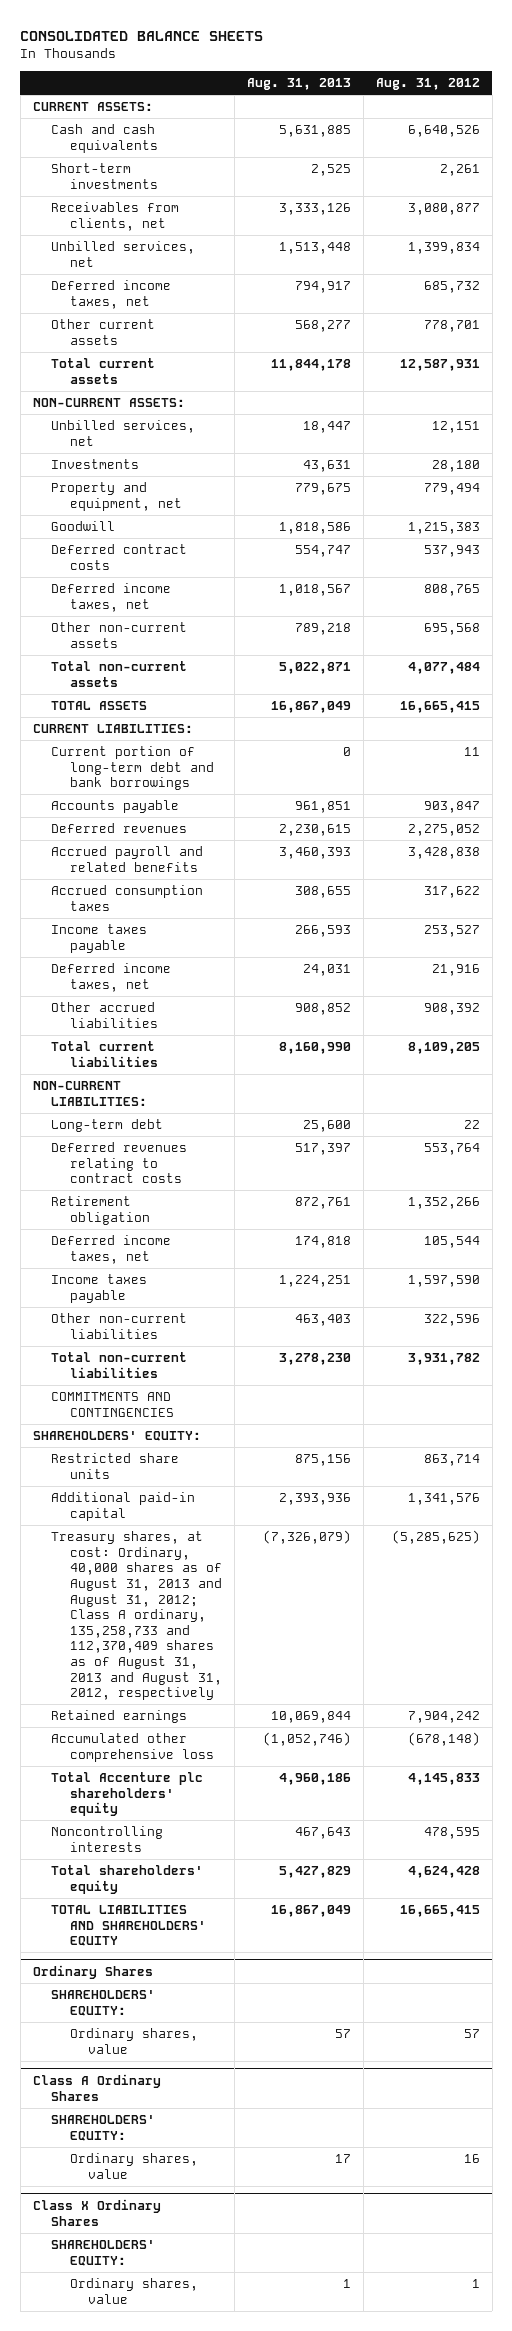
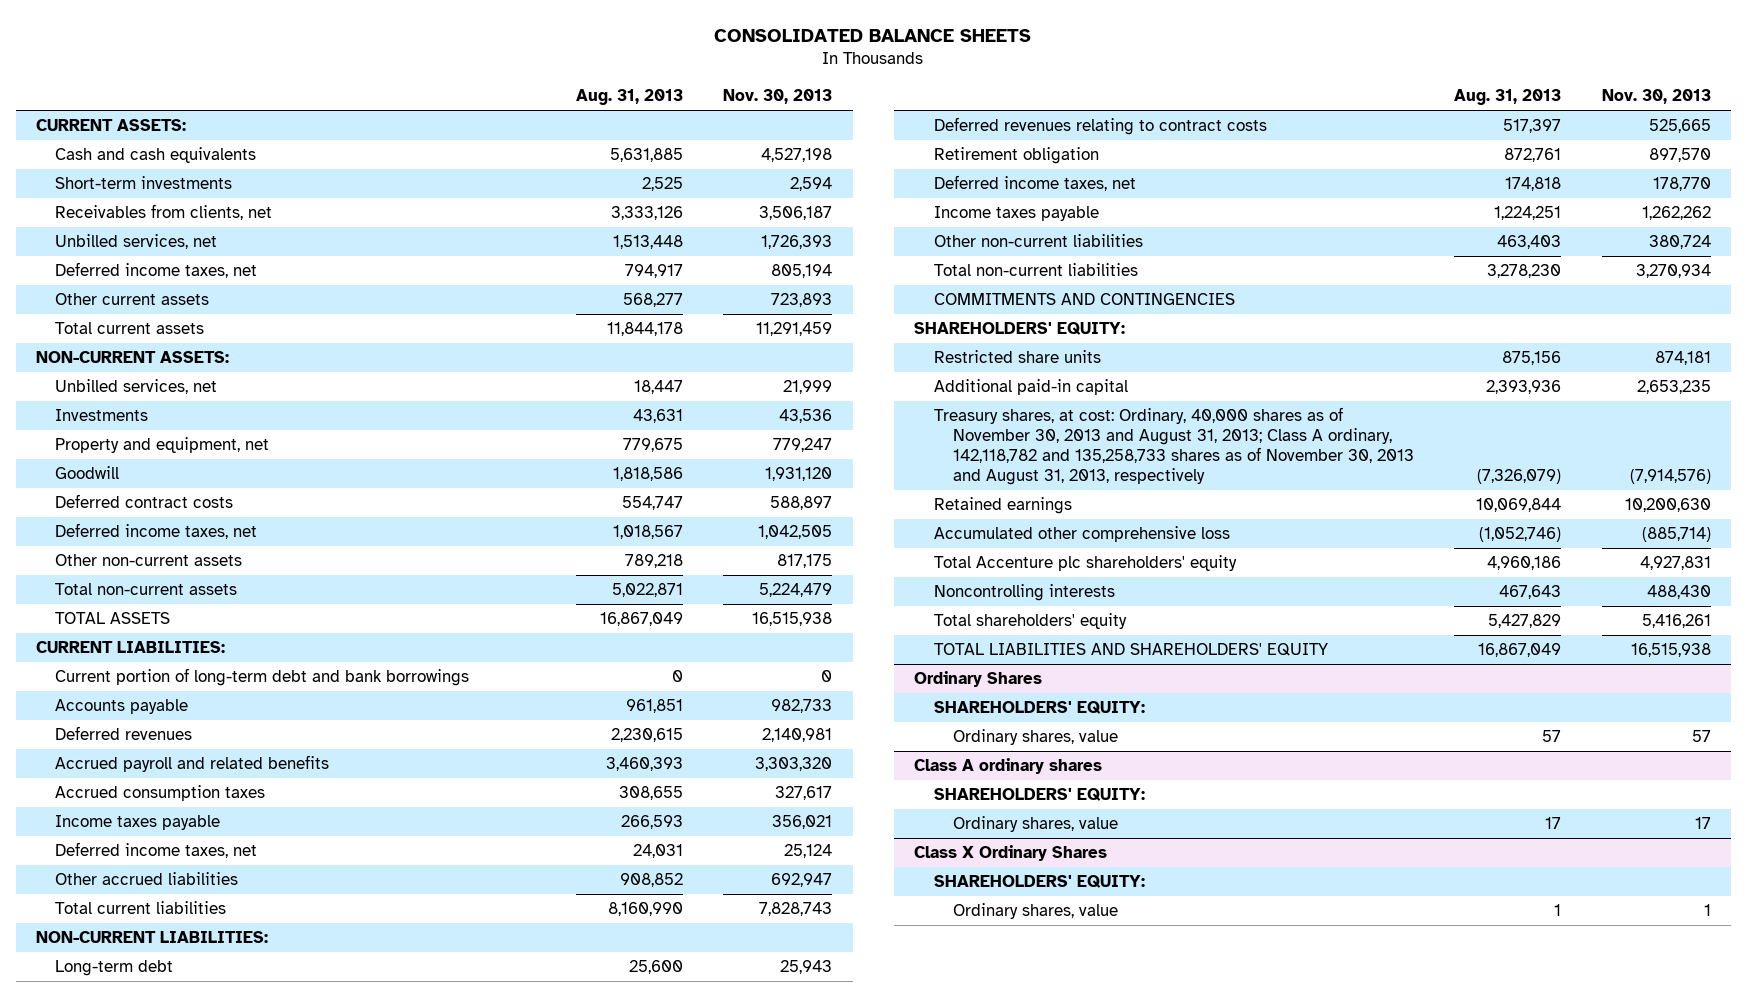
[375,78,480,91] Aug. 31, 2012 -> none
none -> [723,89,833,105] Nov. 30, 2013
[51,1531,222,1701] Treasury shares, at cost: Ordinary, 40,000 shares as of August 31, 2013 and August 31, 2012; Class A ordinary, 135,258,733 and 112,370,409 shares as of August 31, 2013 and August 31, 2012, respectively -> [933,407,1414,486] Treasury shares, at cost: Ordinary, 40,000 shares as of November 30, 2013 and August 31, 2013; Class A ordinary, 142,118,782 and 135,258,733 shares as of November 30, 2013 and August 31, 2013, respectively
[32,2073,161,2101] Class A Ordinary Shares -> [914,758,1103,775] Class A ordinary shares

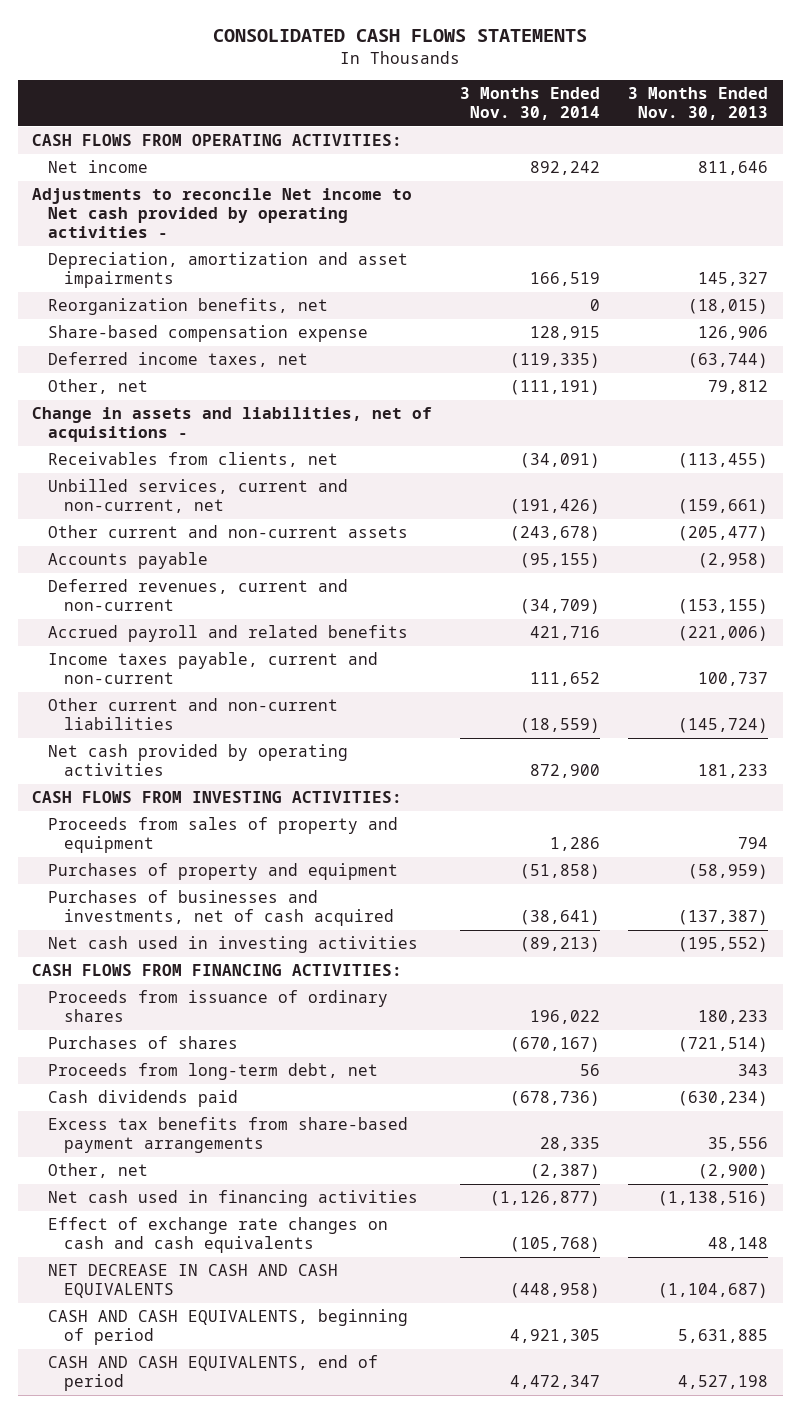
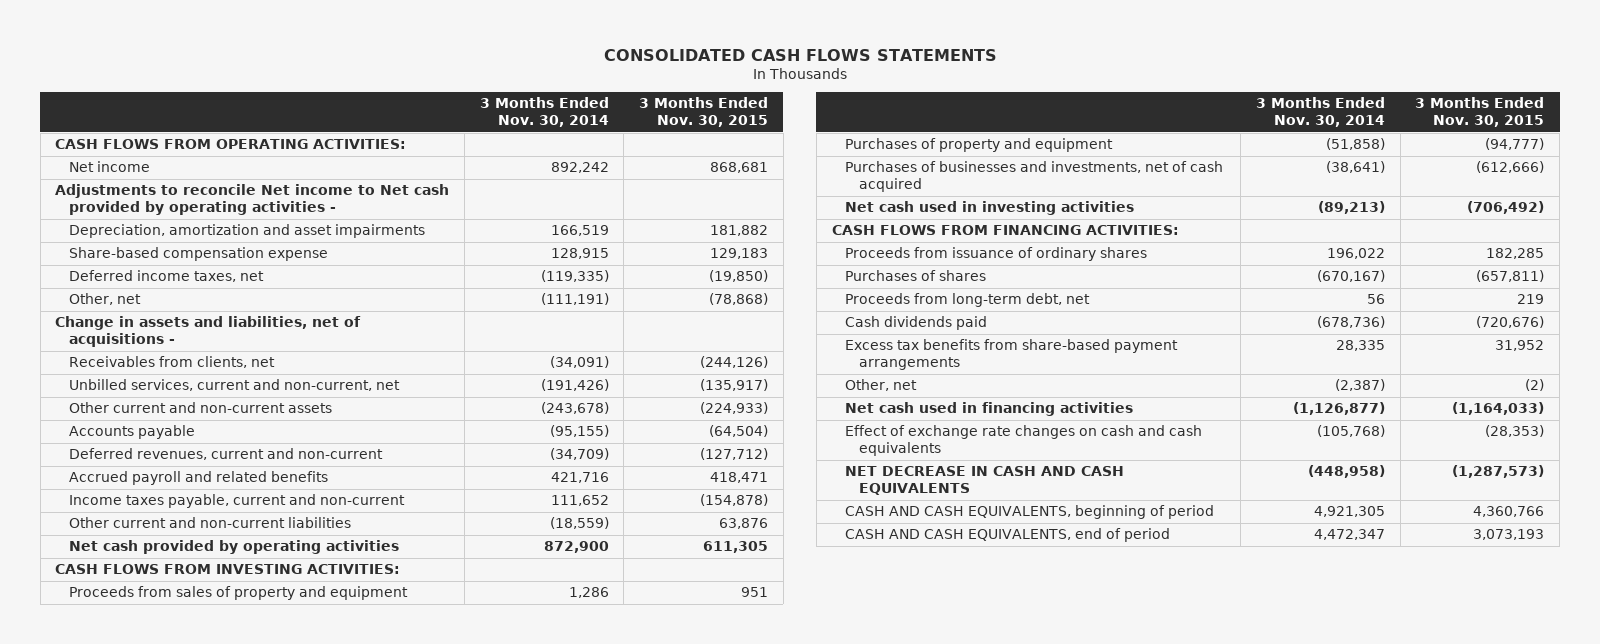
[628,87,769,120] 3 Months Ended Nov. 30, 2013 -> none
none -> [639,97,769,127] 3 Months Ended Nov. 30, 2015
[47,298,328,316] Reorganization benefits, net -> none

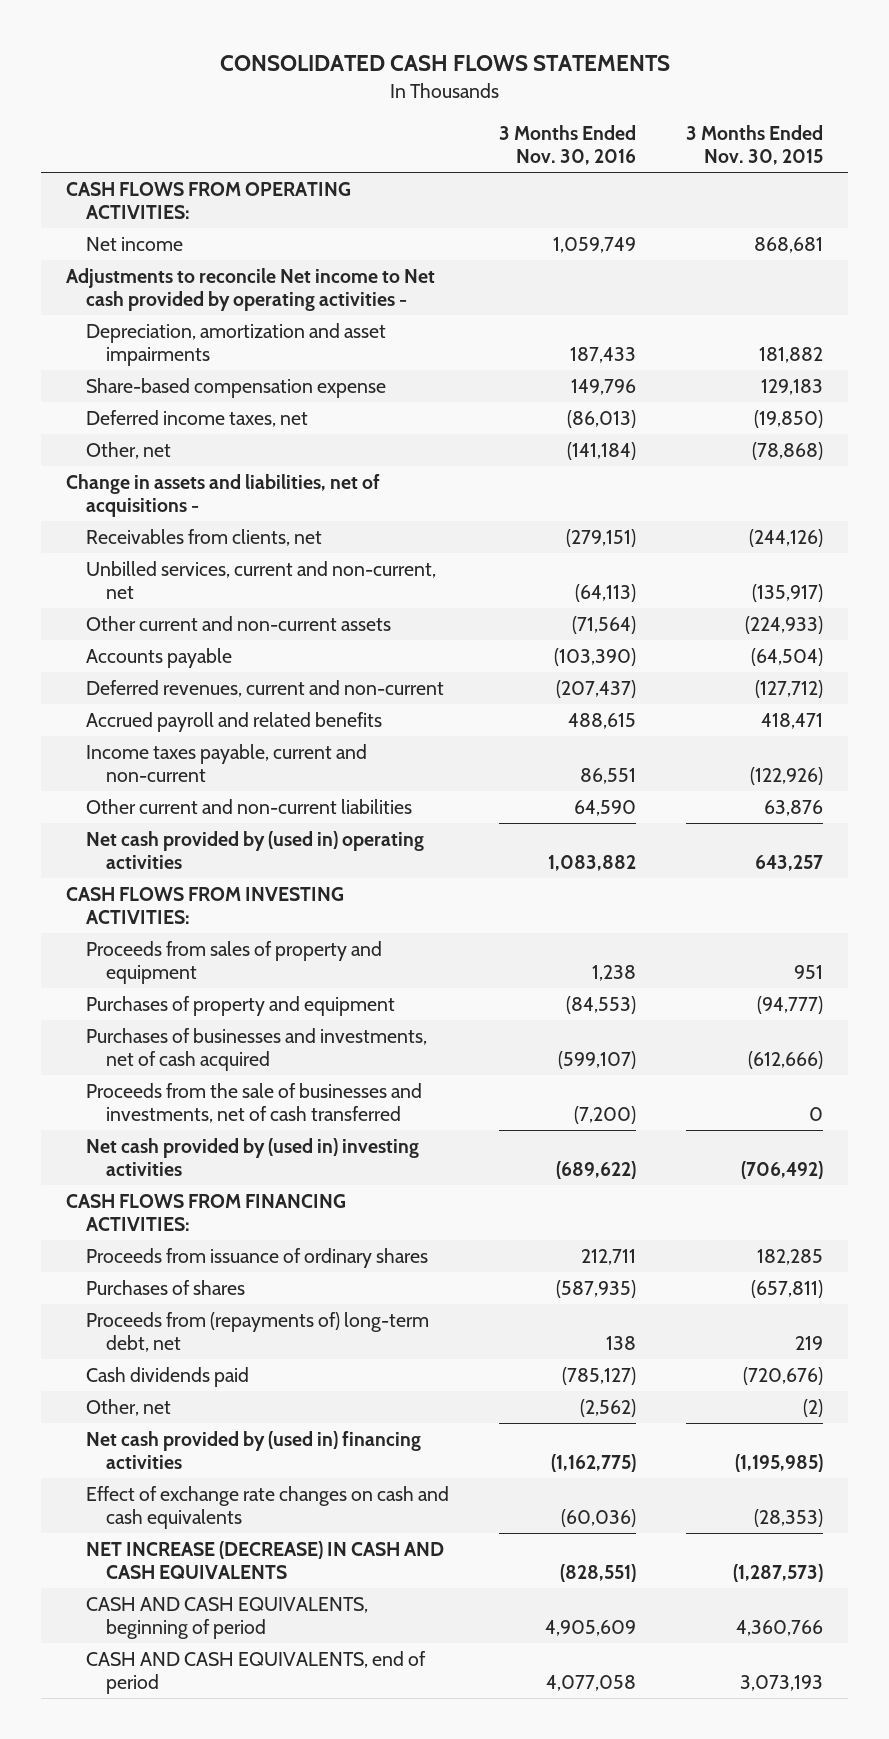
[479,97,609,127] 3 Months Ended Nov. 30, 2014 -> none
none -> [499,125,637,166] 3 Months Ended Nov. 30, 2016
[700,494,769,507] (154,878) -> [750,766,824,785] (122,926)
[68,540,399,555] Net cash provided by operating activities -> [86,830,425,869] Net cash provided by (used in) operating activities
[703,541,769,554] 611,305 -> [755,854,824,871] 643,257
none -> [86,1082,423,1123] Proceeds from the sale of businesses and investments, net of cash transferred
[845,201,1135,216] Net cash used in investing activities -> [86,1137,420,1176] Net cash provided by (used in) investing activities
[845,293,1091,308] Proceeds from long-term debt, net -> [86,1311,430,1352] Proceeds from (repayments of) long-term debt, net
[845,339,1179,370] Excess tax benefits from share-based payment arrangements -> none
[845,402,1134,417] Net cash used in financing activities -> [86,1430,422,1469] Net cash provided by (used in) financing activities
[1452,402,1545,416] (1,164,033) -> [735,1453,824,1472] (1,195,985)
[845,466,1125,495] NET DECREASE IN CASH AND CASH EQUIVALENTS -> [86,1540,445,1579] NET INCREASE (DECREASE) IN CASH AND CASH EQUIVALENTS

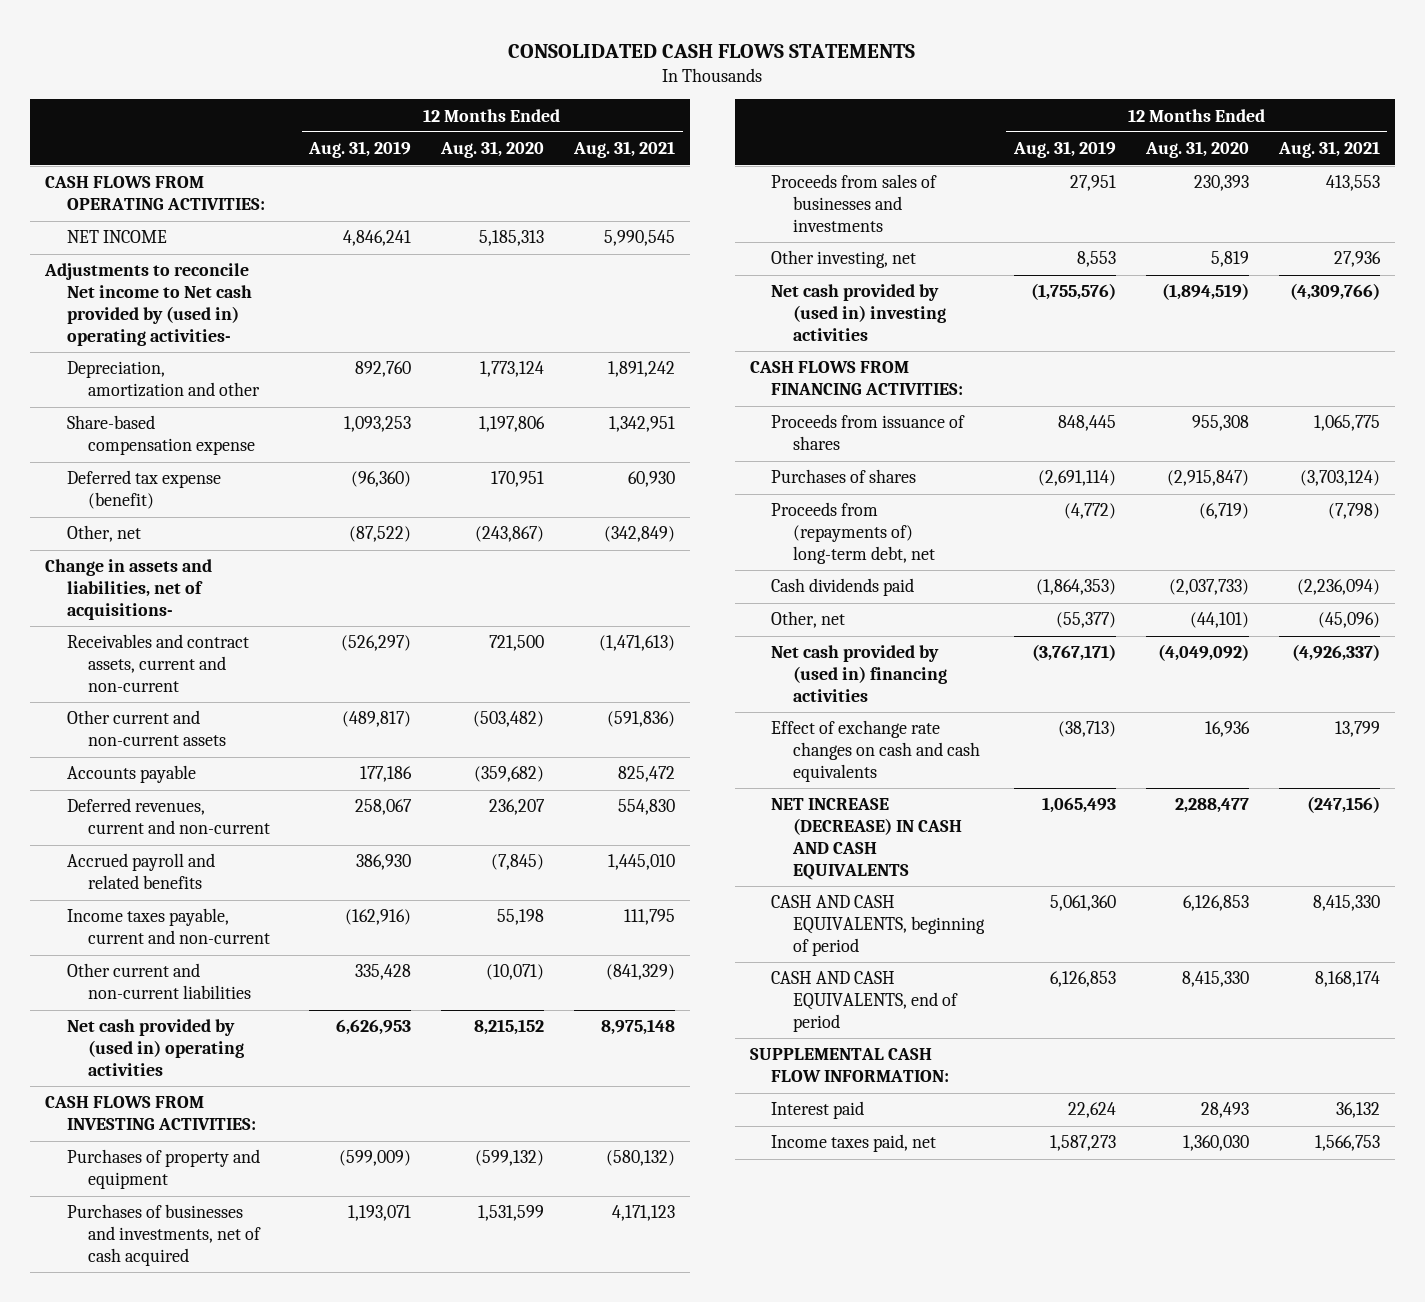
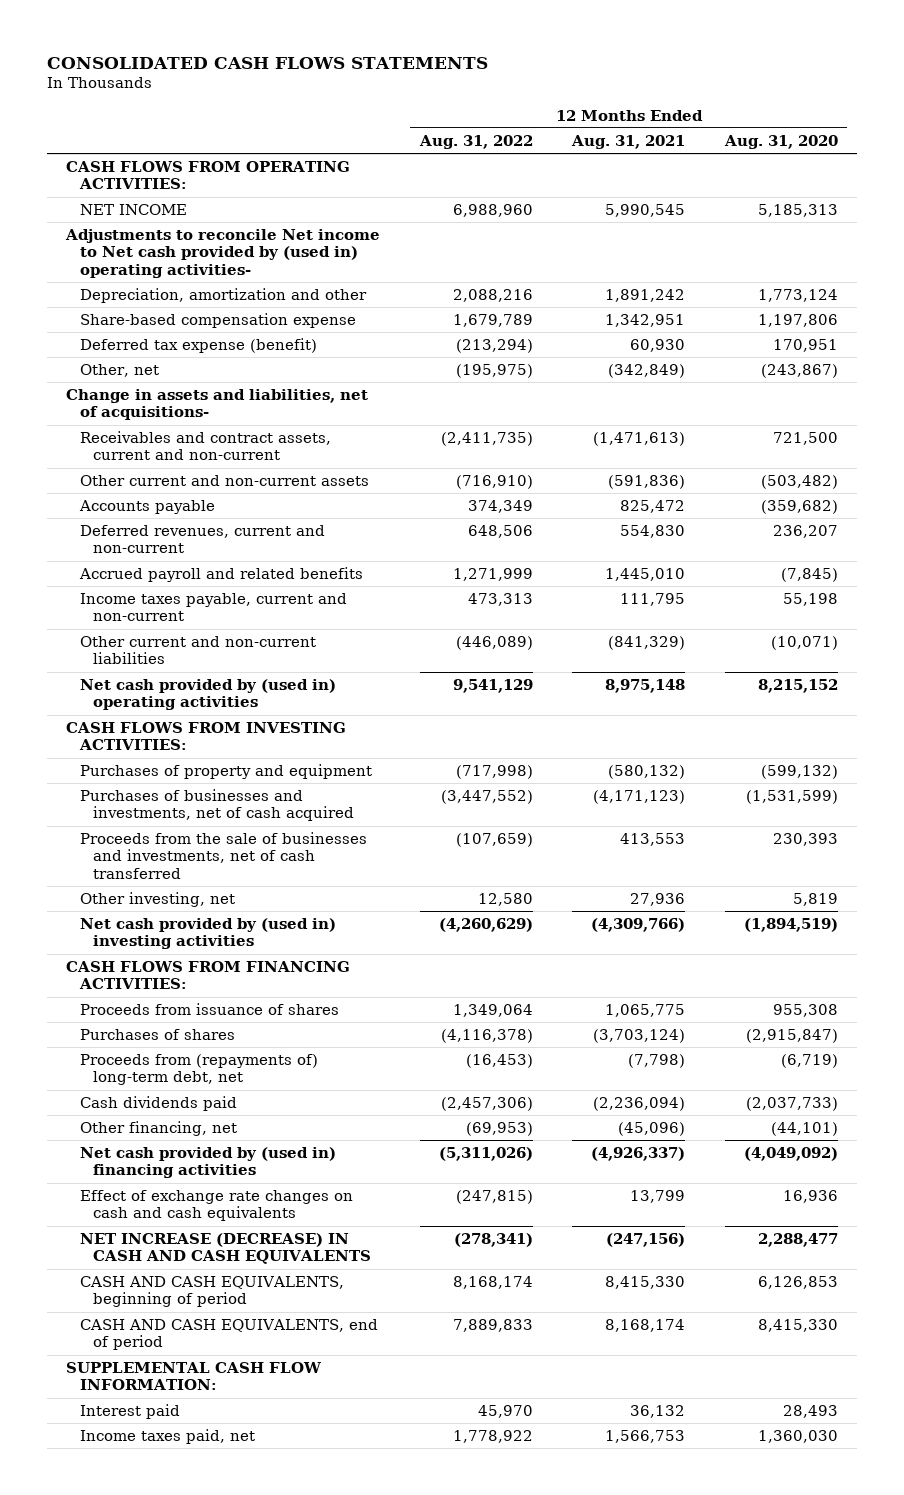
[308,141,412,159] Aug. 31, 2019 -> none
none -> [418,134,533,149] Aug. 31, 2022
[478,1205,545,1222] 1,531,599 -> [745,789,838,804] (1,531,599)
[612,1205,676,1222] 4,171,123 -> [593,789,686,804] (4,171,123)
[771,174,938,233] Proceeds from sales of businesses and investments -> [79,831,367,879] Proceeds from the sale of businesses and investments, net of cash transferred
[771,611,846,629] Other, net -> [79,1120,237,1136] Other financing, net

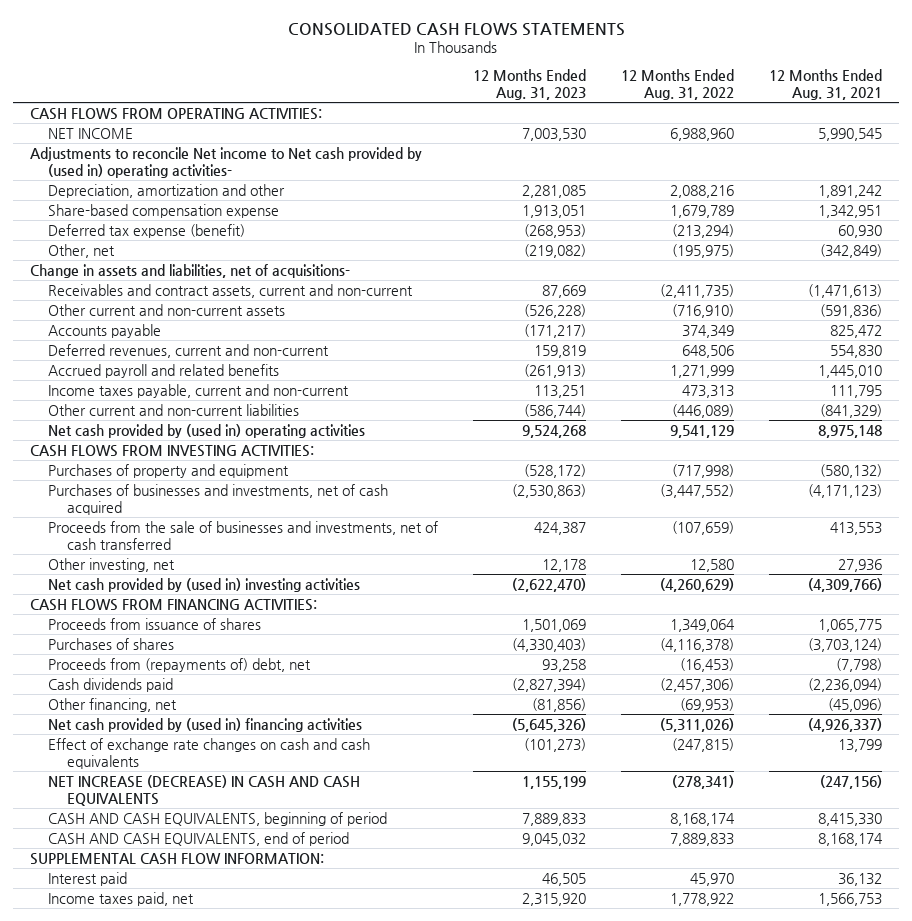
[723,134,838,149] Aug. 31, 2020 -> none
none -> [473,69,587,100] 12 Months Ended Aug. 31, 2023
[79,1053,318,1086] Proceeds from (repayments of) long-term debt, net -> [48,657,312,672] Proceeds from (repayments of) debt, net

